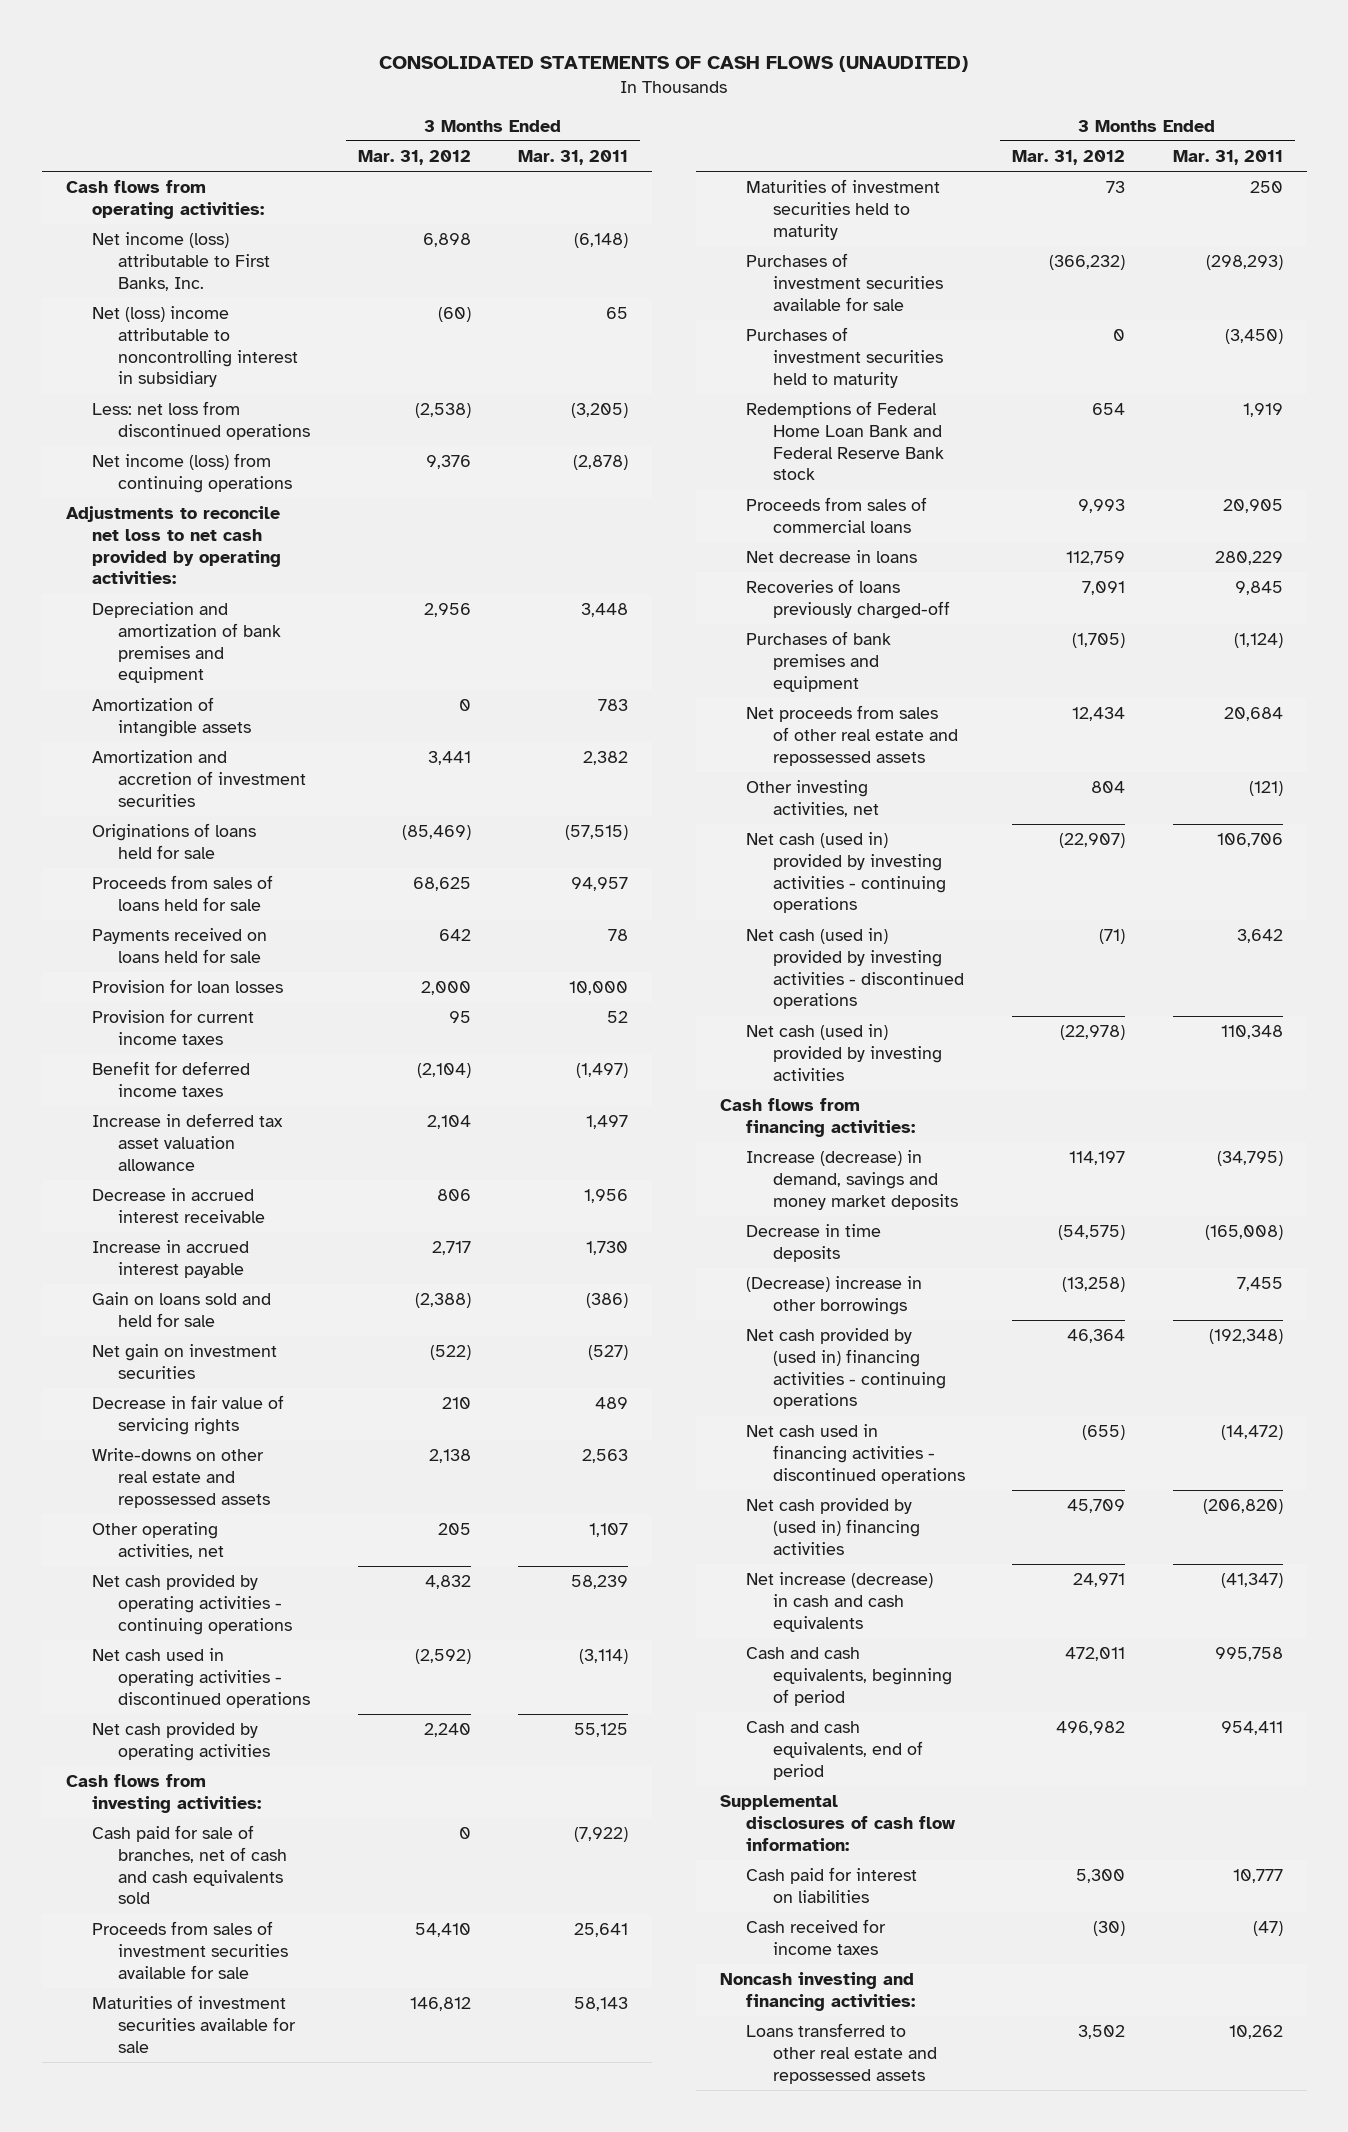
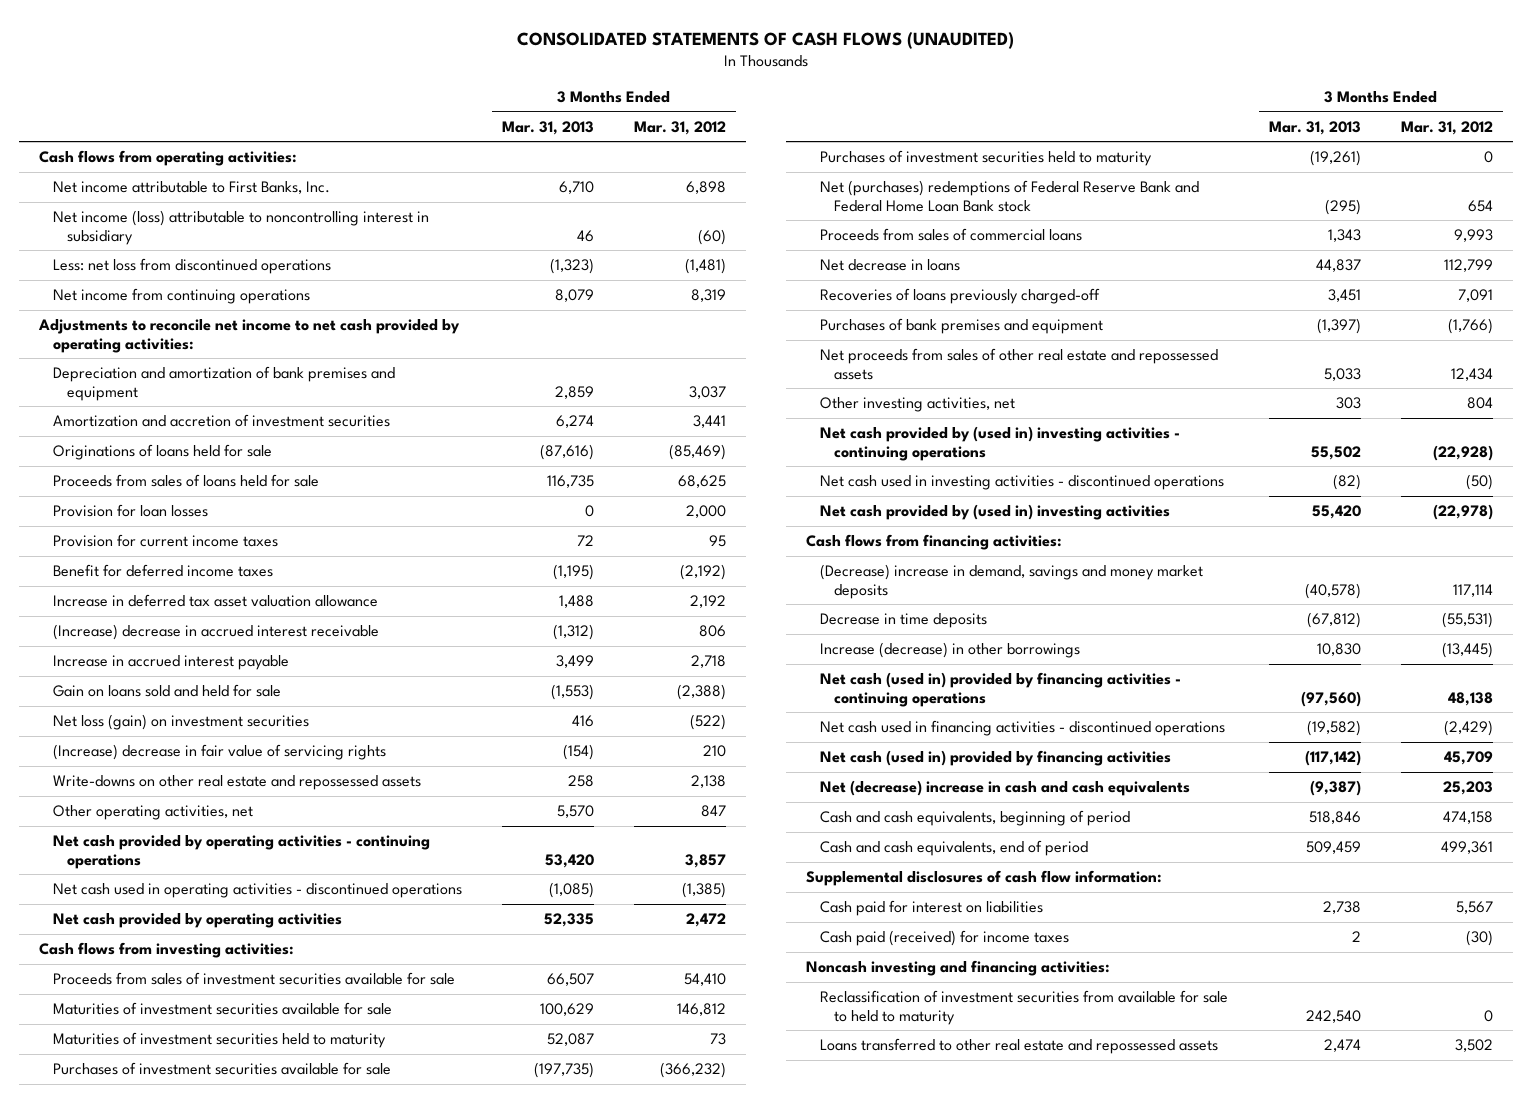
[518,150,629,166] Mar. 31, 2011 -> none
none -> [502,121,595,136] Mar. 31, 2013
[91,697,252,737] Amortization of intangible assets -> none
[91,232,271,291] Net income (loss) attributable to First Banks, Inc. -> [53,181,331,195] Net income attributable to First Banks, Inc.
[91,306,299,388] Net (loss) income attributable to noncontrolling interest in subsidiary -> [53,210,430,245] Net income (loss) attributable to noncontrolling interest in subsidiary
[414,403,471,419] (2,538) -> [685,258,727,275] (1,481)
[91,453,293,493] Net income (loss) from continuing operations -> [53,288,311,305] Net income from continuing operations
[425,455,471,470] 9,376 -> [691,289,727,303] 8,319
[65,506,281,585] Adjustments to reconcile net loss to net cash provided by operating activities: -> [38,319,461,353] Adjustments to reconcile net income to net cash provided by operating activities:
[423,603,471,618] 2,956 -> [689,385,727,399] 3,037
[91,928,267,963] Payments received on loans held for sale -> none
[416,1063,471,1079] (2,104) -> [680,564,727,581] (2,192)
[426,1115,471,1130] 2,104 -> [690,595,727,609] 2,192
[91,1188,266,1223] Decrease in accrued interest receivable -> [53,624,380,641] (Increase) decrease in accrued interest receivable
[431,1241,471,1256] 2,717 -> [691,655,727,669] 2,718
[91,1344,277,1379] Net gain on investment securities -> [53,714,310,731] Net loss (gain) on investment securities
[91,1395,284,1435] Decrease in fair value of servicing rights -> [53,744,387,761] (Increase) decrease in fair value of servicing rights
[437,1523,471,1536] 205 -> [701,805,727,818] 847
[424,1575,471,1590] 4,832 -> [685,853,727,868] 3,857
[414,1649,471,1665] (2,592) -> [682,882,727,899] (1,385)
[423,1723,471,1738] 2,240 -> [686,913,727,928] 2,472
[91,1825,288,1905] Cash paid for sale of branches, net of cash and cash equivalents sold -> none
[746,401,944,481] Redemptions of Federal Home Loan Bank and Federal Reserve Bank stock -> [820,180,1200,212] Net (purchases) redemptions of Federal Reserve Bank and Federal Home Loan Bank stock
[1066,551,1126,566] 112,759 -> [1444,259,1494,273] 112,799
[1072,633,1126,649] (1,705) -> [1448,318,1494,335] (1,766)
[746,832,946,914] Net cash (used in) provided by investing activities - continuing operations -> [820,426,1181,461] Net cash provided by (used in) investing activities - continuing operations
[1059,833,1126,849] (22,907) -> [1433,444,1494,461] (22,928)
[746,928,964,1010] Net cash (used in) provided by investing activities - discontinued operations -> [820,475,1225,491] Net cash used in investing activities - discontinued operations
[1099,929,1126,945] (71) -> [1466,474,1494,491] (50)
[746,1024,942,1081] Net cash (used in) provided by investing activities -> [820,504,1171,521] Net cash provided by (used in) investing activities
[746,1150,958,1210] Increase (decrease) in demand, savings and money market deposits -> [820,564,1204,599] (Decrease) increase in demand, savings and money market deposits
[1069,1151,1126,1166] 114,197 -> [1453,583,1494,597] 117,114
[1058,1225,1126,1241] (54,575) -> [1442,612,1494,629] (55,531)
[746,1276,923,1315] (Decrease) increase in other borrowings -> [820,642,1081,659] Increase (decrease) in other borrowings
[1062,1277,1126,1293] (13,258) -> [1442,642,1494,659] (13,445)
[746,1328,946,1410] Net cash provided by (used in) financing activities - continuing operations -> [820,672,1182,707] Net cash (used in) provided by financing activities - continuing operations
[1067,1329,1126,1344] 46,364 -> [1448,691,1494,706] 48,138
[1082,1425,1126,1441] (655) -> [1444,720,1494,737] (2,429)
[746,1498,920,1555] Net cash provided by (used in) financing activities -> [820,750,1172,767] Net cash (used in) provided by financing activities
[746,1572,934,1632] Net increase (decrease) in cash and cash equivalents -> [820,780,1191,797] Net (decrease) increase in cash and cash equivalents
[1073,1573,1126,1588] 24,971 -> [1443,781,1494,796] 25,203
[1065,1647,1126,1662] 472,011 -> [1443,811,1494,825] 474,158
[1056,1721,1126,1736] 496,982 -> [1441,841,1494,855] 499,361
[1076,1869,1126,1884] 5,300 -> [1456,901,1494,915] 5,567
[746,1919,887,1955] Cash received for income taxes -> [820,930,1070,947] Cash paid (received) for income taxes
none -> [820,990,1229,1025] Reclassification of investment securities from available for sale to held to maturity

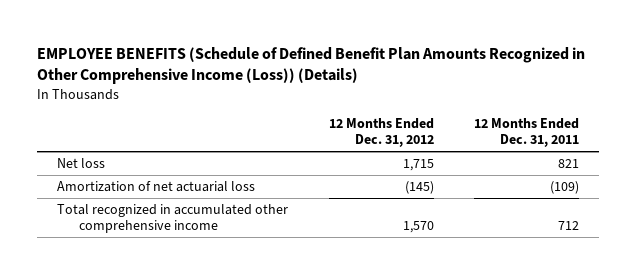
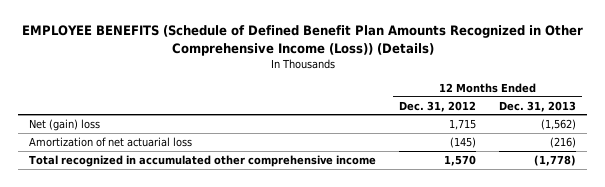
[473,118,579,148] 12 Months Ended Dec. 31, 2011 -> none
none -> [498,100,576,112] Dec. 31, 2013
[57,157,106,168] Net loss -> [29,118,101,131] Net (gain) loss

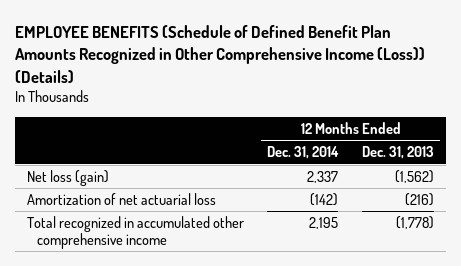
[399,100,477,112] Dec. 31, 2012 -> none
none -> [267,146,340,160] Dec. 31, 2014
[29,118,101,131] Net (gain) loss -> [26,169,109,186] Net loss (gain)

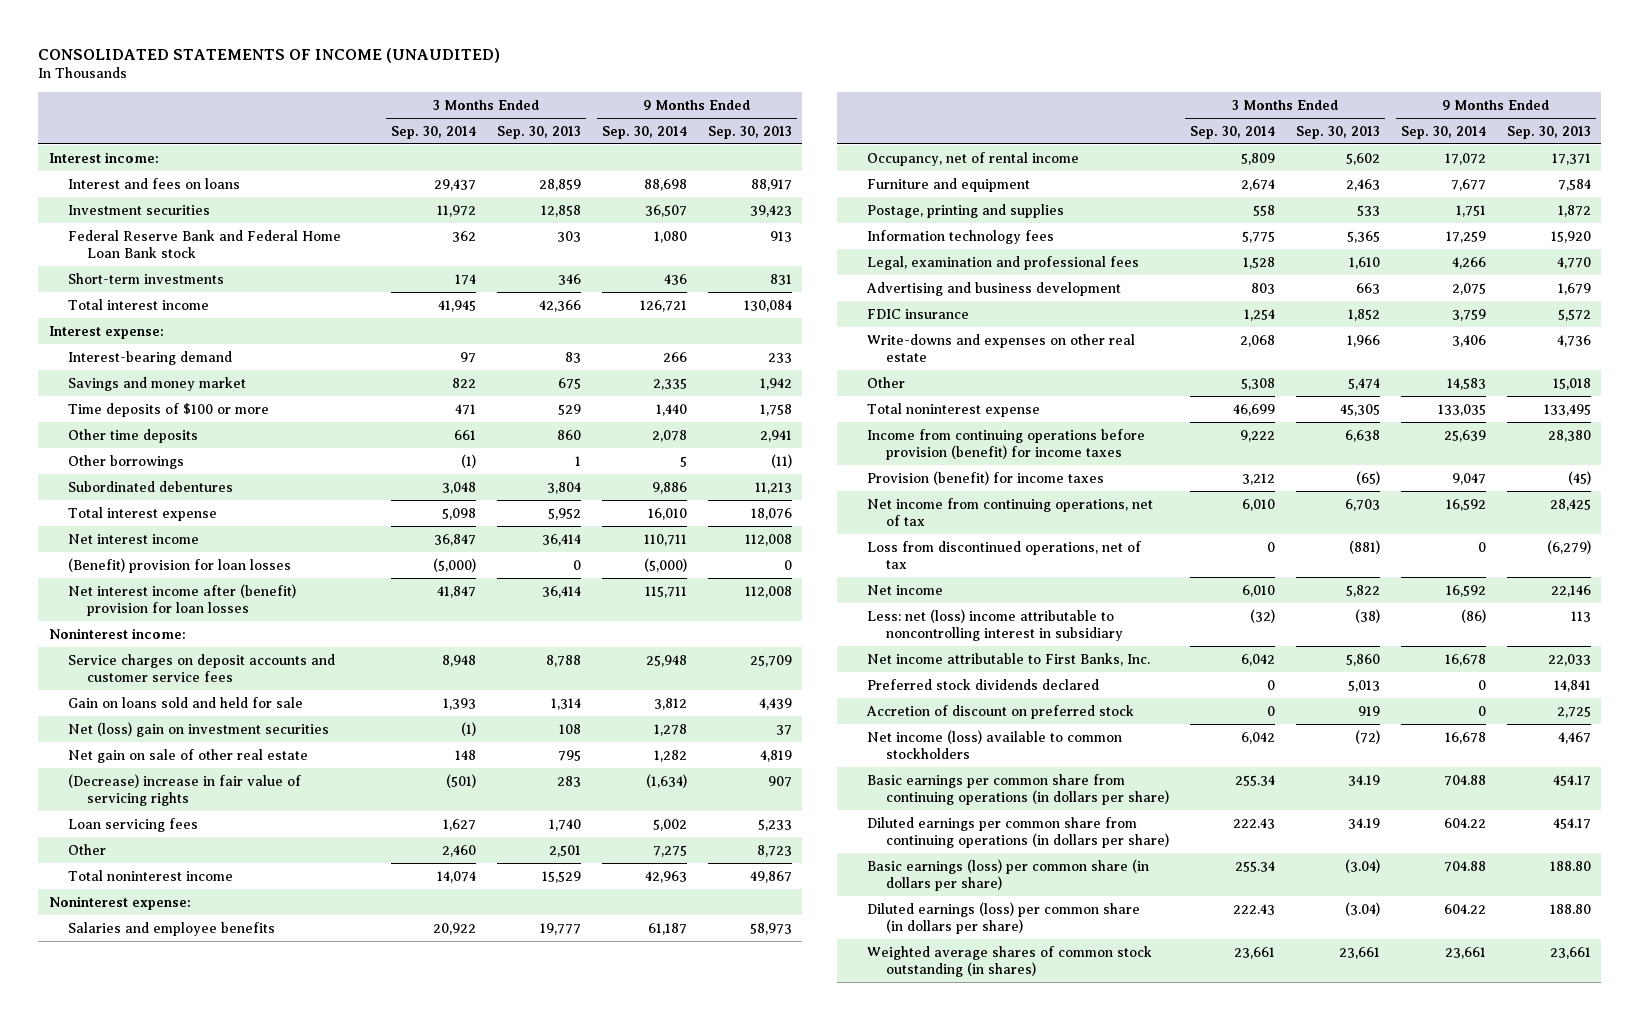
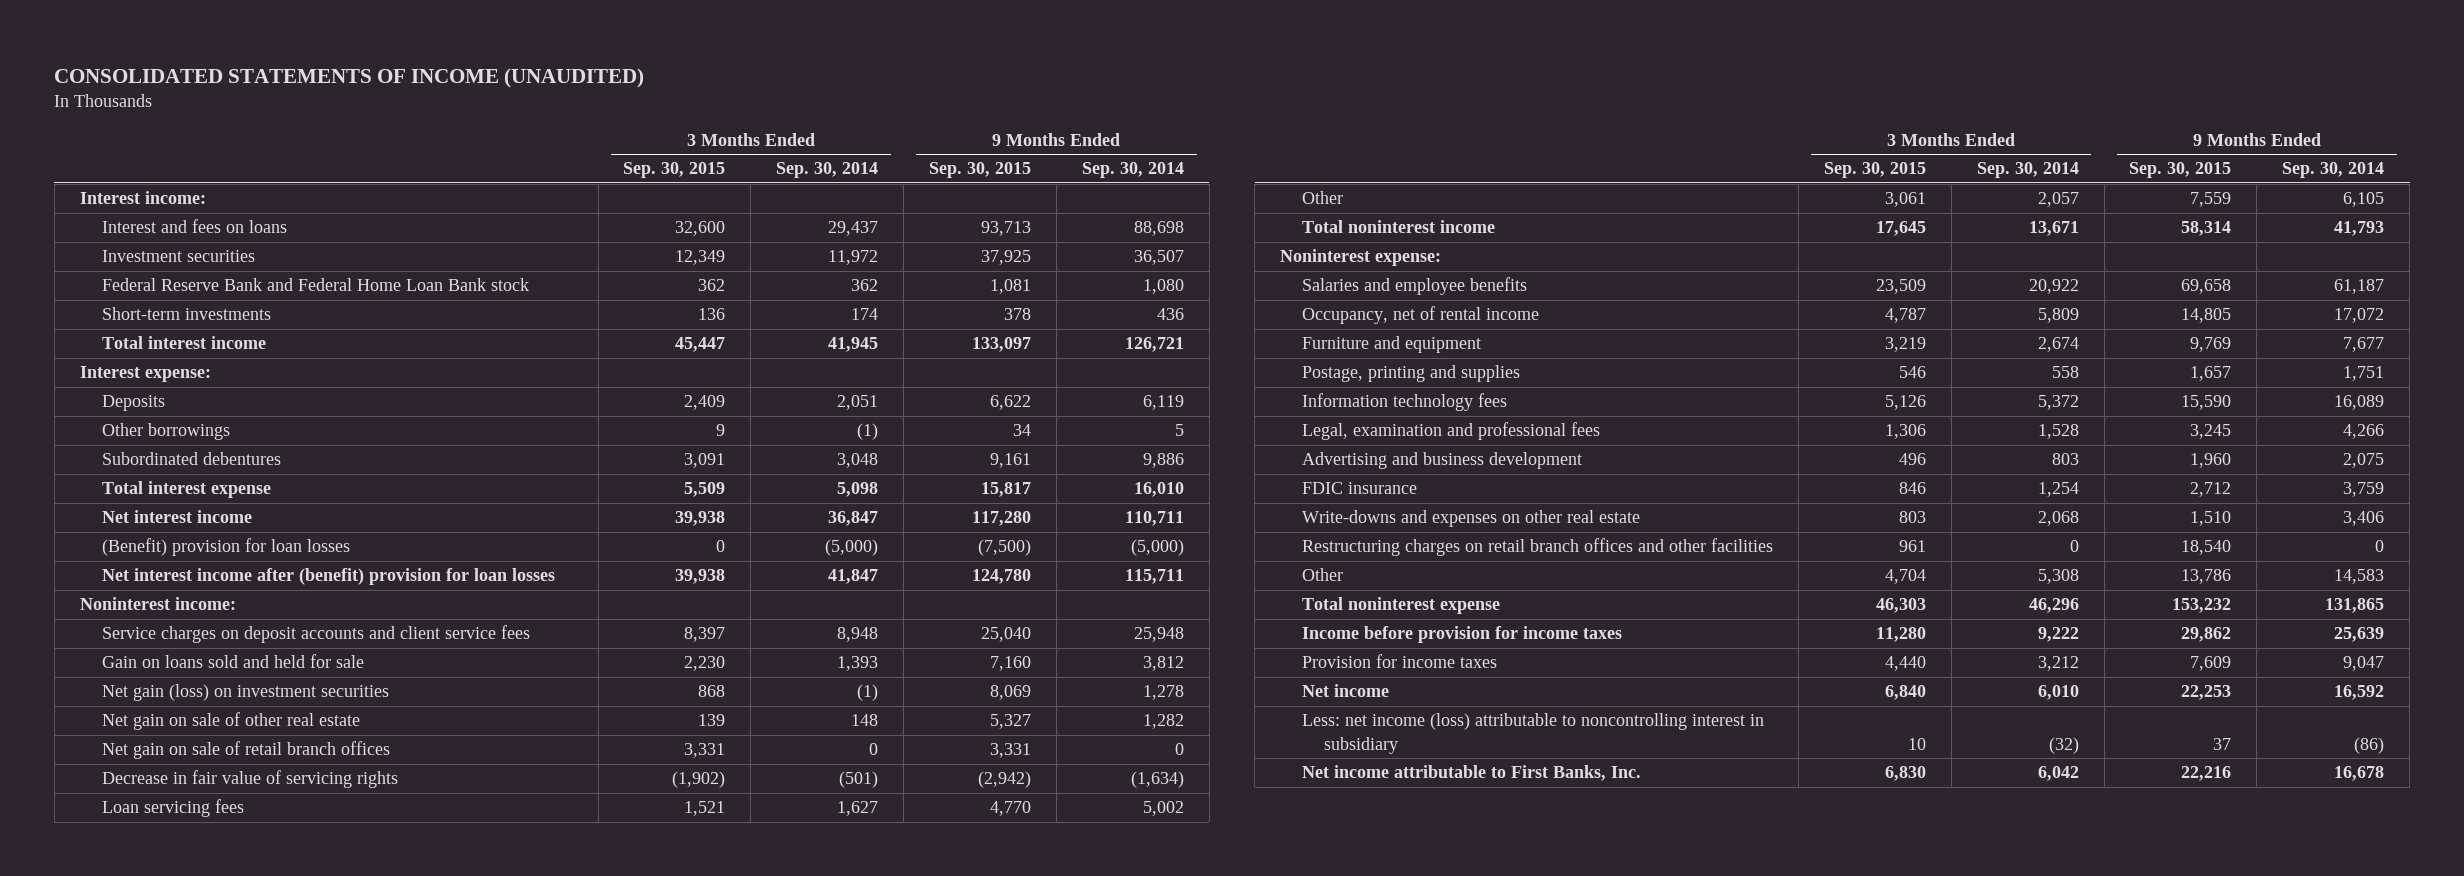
[497,125,582,139] Sep. 30, 2013 -> none
[707,125,792,139] Sep. 30, 2013 -> none
none -> [623,162,726,179] Sep. 30, 2015
none -> [929,162,1032,179] Sep. 30, 2015
[67,350,232,365] Interest-bearing demand -> none
[67,376,246,391] Savings and money market -> none
[67,402,269,417] Time deposits of $100 or more -> none
[67,428,198,443] Other time deposits -> none
none -> [101,395,165,412] Deposits
[67,653,335,682] Service charges on deposit accounts and customer service fees -> [101,625,530,644] Service charges on deposit accounts and client service fees
[67,721,329,737] Net (loss) gain on investment securities -> [101,684,389,702] Net gain (loss) on investment securities
none -> [101,741,390,760] Net gain on sale of retail branch offices
[67,773,301,806] (Decrease) increase in fair value of servicing rights -> [101,770,398,789] Decrease in fair value of servicing rights
[442,844,477,857] 2,460 -> [2037,192,2079,208] 2,057
[652,844,687,857] 7,275 -> [2343,192,2385,208] 6,105
[437,870,477,883] 14,074 -> [2028,221,2079,237] 13,671
[644,870,687,883] 42,963 -> [2334,221,2385,237] 41,793
[1242,230,1276,243] 5,775 -> [2037,395,2079,411] 5,372
[1445,230,1486,243] 17,259 -> [2334,395,2385,411] 16,089
none -> [1302,538,1774,557] Restructuring charges on retail branch offices and other facilities
[866,497,1153,526] Net income from continuing operations, net of tax -> none
[866,540,1141,569] Loss from discontinued operations, net of tax -> none
[1233,403,1276,416] 46,699 -> [2028,598,2079,614] 46,296
[1437,403,1486,416] 133,035 -> [2325,598,2385,614] 131,865
[866,428,1145,460] Income from continuing operations before provision (benefit) for income taxes -> [1302,626,1623,644] Income before provision for income taxes
[866,470,1104,485] Provision (benefit) for income taxes -> [1302,654,1498,669] Provision for income taxes
[866,608,1124,641] Less: net (loss) income attributable to noncontrolling interest in subsidiary -> [1302,713,1765,754] Less: net income (loss) attributable to noncontrolling interest in subsidiary
[866,678,1099,690] Preferred stock dividends declared -> none
[865,704,1134,719] Accretion of discount on preferred stock -> none
[866,729,1122,759] Net income (loss) available to common stockholders -> none
[866,773,1170,805] Basic earnings per common share from continuing operations (in dollars per share) -> none
[866,816,1170,848] Diluted earnings per common share from continuing operations (in dollars per share) -> none
[866,858,1149,891] Basic earnings (loss) per common share (in dollars per share) -> none
[866,901,1140,934] Diluted earnings (loss) per common share (in dollars per share) -> none
[866,945,1152,977] Weighted average shares of common stock outstanding (in shares) -> none

